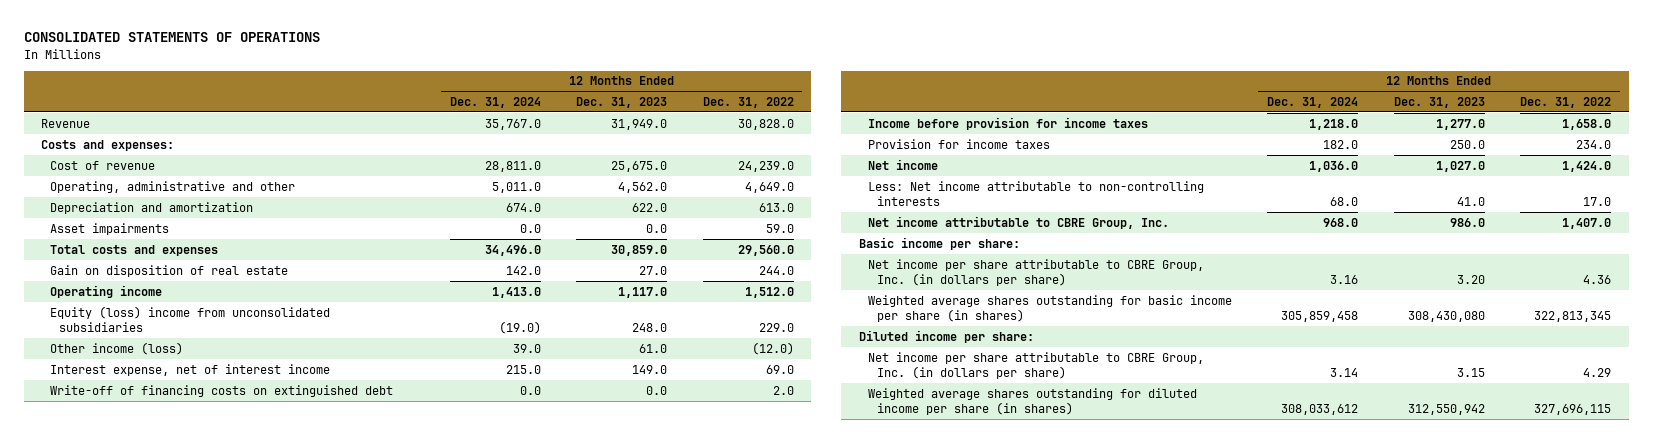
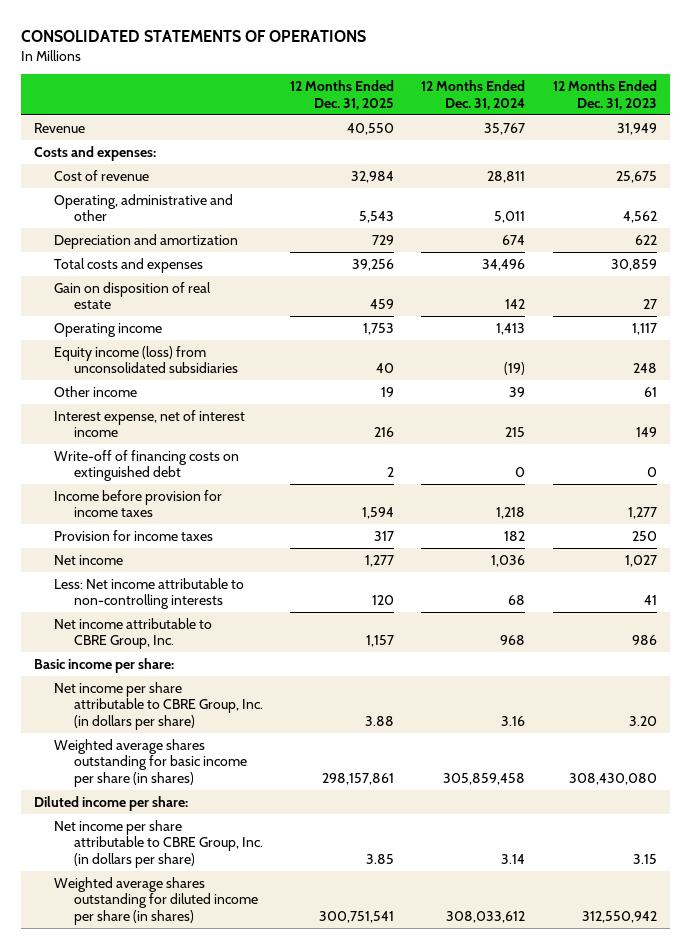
[702,96,794,108] Dec. 31, 2022 -> none
none -> [290,80,395,110] 12 Months Ended Dec. 31, 2025
[484,118,541,130] 35,767.0 -> [484,122,526,135] 35,767
[611,118,668,130] 31,949.0 -> [616,122,657,135] 31,949
[50,222,170,235] Asset impairments -> none
[484,160,541,172] 28,811.0 -> [487,170,526,183] 28,811
[611,160,668,172] 25,675.0 -> [615,170,657,183] 25,675
[491,181,541,193] 5,011.0 -> [494,211,526,224] 5,011
[618,181,668,193] 4,562.0 -> [622,211,657,224] 4,562
[505,202,541,212] 674.0 -> [502,234,526,245] 674
[632,202,668,212] 622.0 -> [634,234,657,245] 622
[484,244,541,256] 34,496.0 -> [482,258,526,271] 34,496
[611,244,668,256] 30,859.0 -> [610,258,657,271] 30,859
[505,265,541,275] 142.0 -> [505,299,526,310] 142
[639,265,668,275] 27.0 -> [642,299,657,310] 27
[491,286,541,298] 1,413.0 -> [496,322,526,335] 1,413
[618,286,668,298] 1,117.0 -> [631,322,657,335] 1,117
[50,305,331,332] Equity (loss) income from unconsolidated subsidiaries -> [54,345,238,374] Equity income (loss) from unconsolidated subsidiaries
[498,320,541,334] (19.0) -> [504,362,526,376] (19)
[632,322,668,332] 248.0 -> [632,363,657,374] 248
[50,341,184,355] Other income (loss) -> [54,385,138,397] Other income
[512,343,541,353] 39.0 -> [509,386,526,397] 39
[639,343,668,353] 61.0 -> [643,386,657,397] 61
[505,364,541,374] 215.0 -> [505,427,526,438] 215
[632,364,668,374] 149.0 -> [635,427,657,438] 149
[519,385,541,395] 0.0 -> [515,467,526,478] 0
[646,385,668,395] 0.0 -> [646,467,657,478] 0
[1309,118,1359,130] 1,218.0 -> [496,507,526,520] 1,218
[1435,118,1485,130] 1,277.0 -> [627,507,657,520] 1,277
[1323,139,1359,149] 182.0 -> [504,530,526,541] 182
[1449,139,1485,149] 250.0 -> [631,530,657,541] 250
[1309,160,1359,172] 1,036.0 -> [491,554,526,567] 1,036
[1435,160,1485,172] 1,027.0 -> [624,554,657,567] 1,027
[1330,196,1359,206] 68.0 -> [508,595,526,606] 68
[1456,196,1485,206] 41.0 -> [643,595,657,606] 41
[1323,217,1359,227] 968.0 -> [500,635,526,646] 968
[1449,217,1485,227] 986.0 -> [631,635,657,646] 986

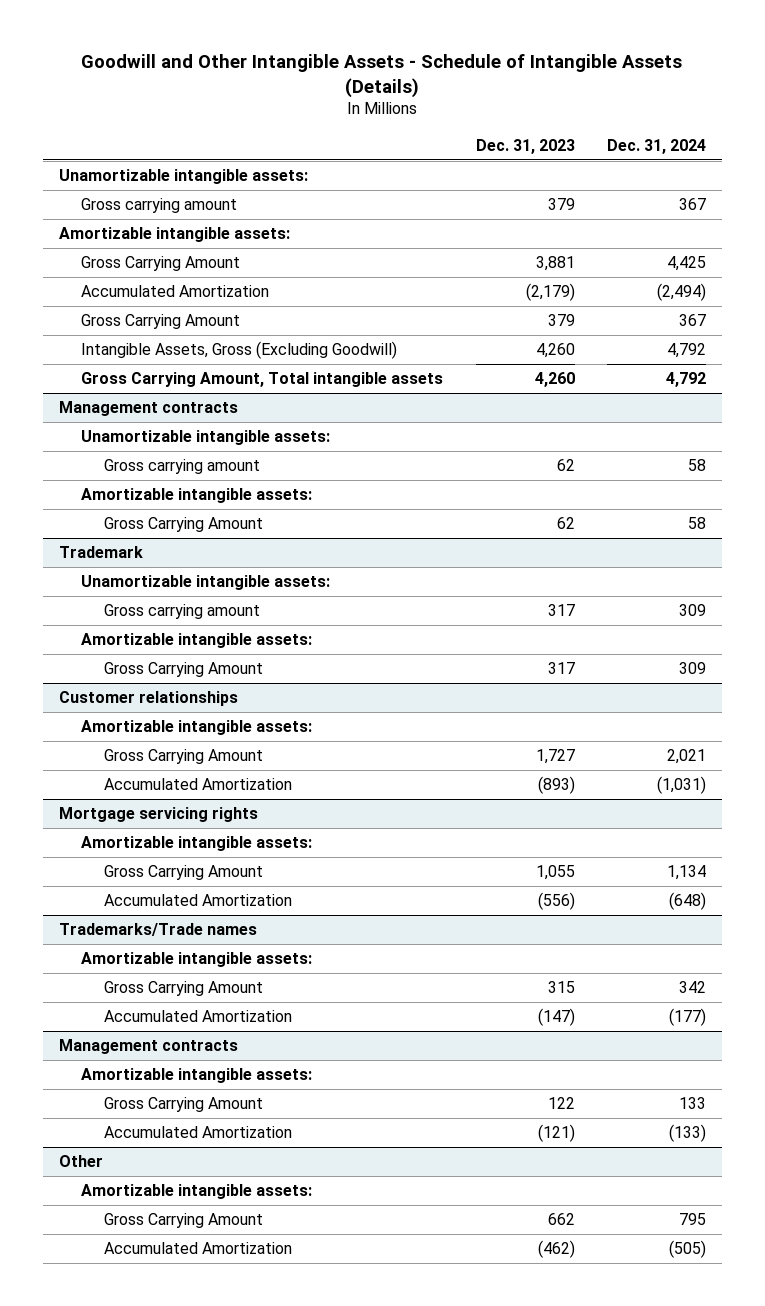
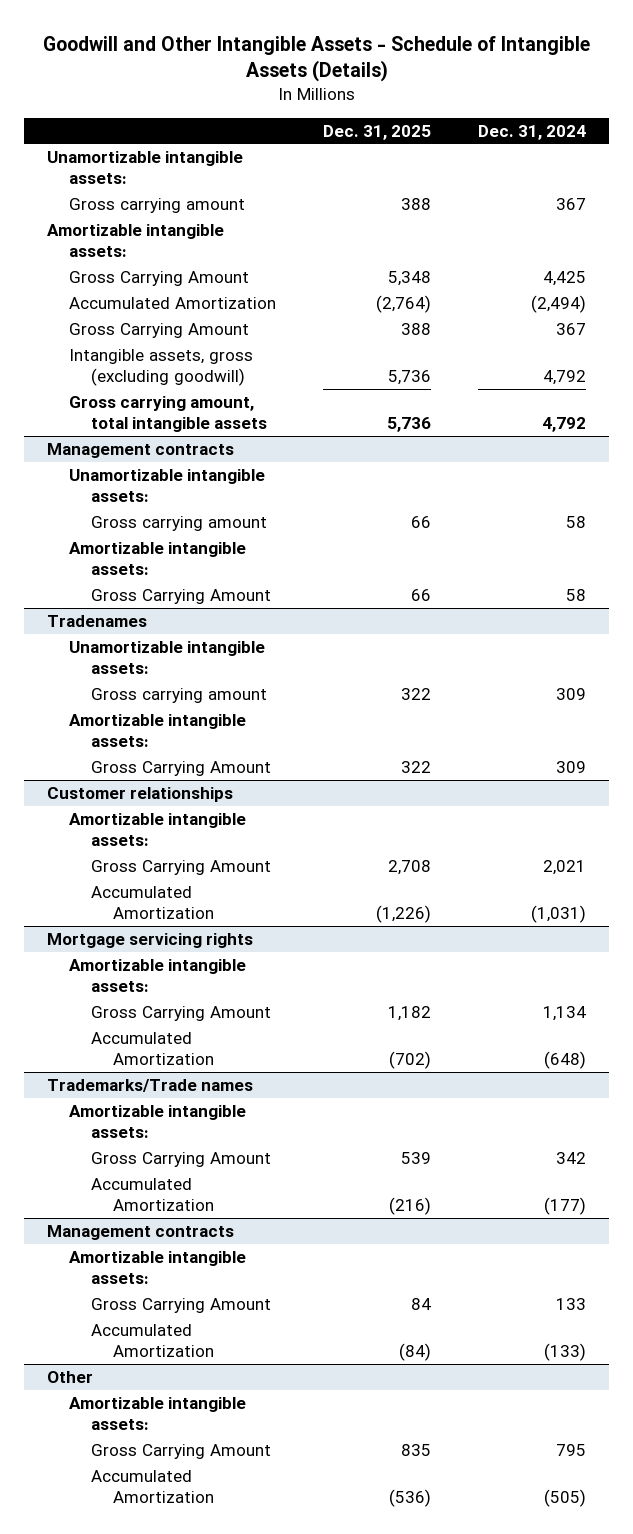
[475,138,575,154] Dec. 31, 2023 -> none
none -> [323,124,432,140] Dec. 31, 2025
[81,341,398,360] Intangible Assets, Gross (Excluding Goodwill) -> [69,348,254,387] Intangible assets, gross (excluding goodwill)
[81,372,444,388] Gross Carrying Amount, Total intangible assets -> [69,395,268,433] Gross carrying amount, total intangible assets
[58,546,143,559] Trademark -> [47,614,148,627] Tradenames

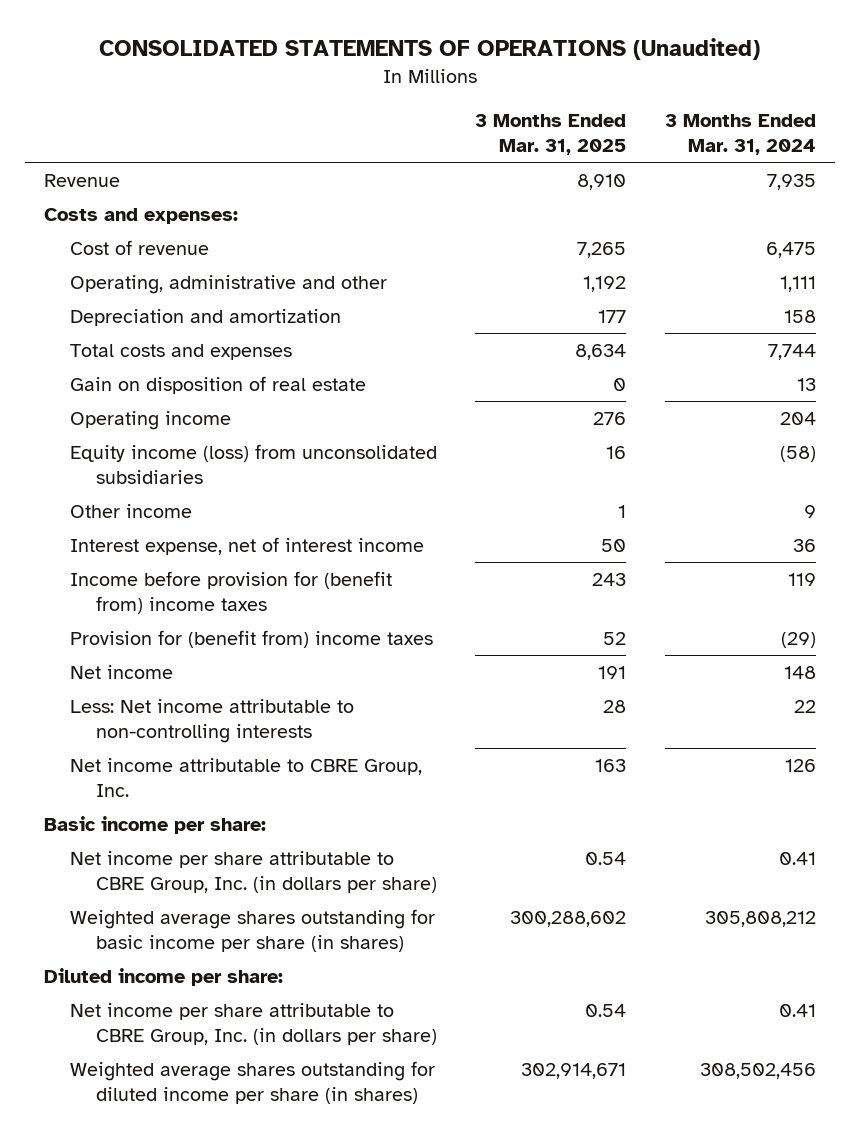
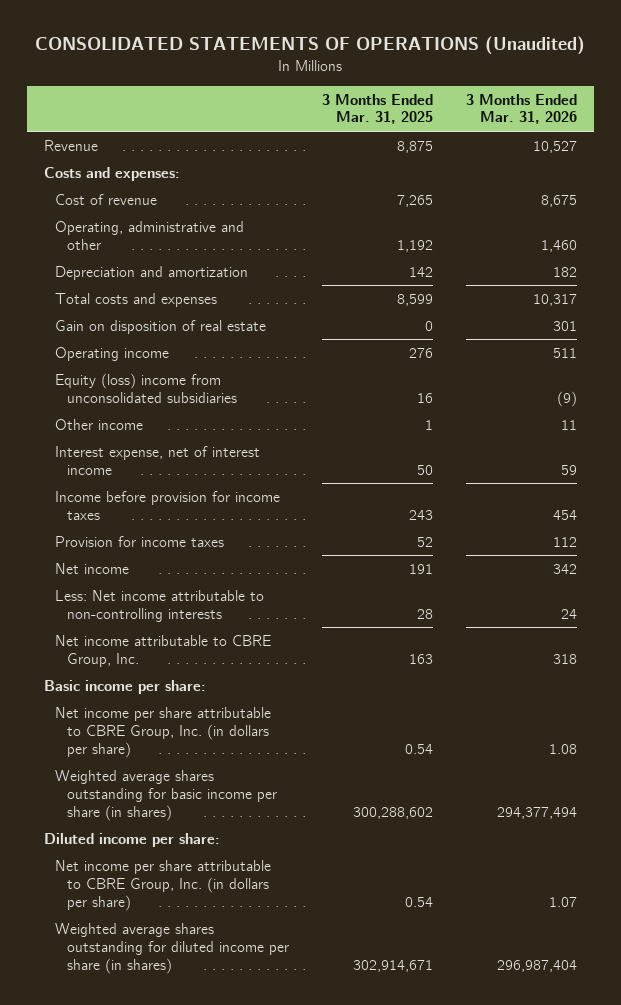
[665,113,817,156] 3 Months Ended Mar. 31, 2024 -> none
none -> [466,93,578,125] 3 Months Ended Mar. 31, 2026
[577,173,627,190] 8,910 -> [397,140,434,153] 8,875
[598,309,627,323] 177 -> [409,266,434,277] 142
[575,343,627,360] 8,634 -> [397,293,434,306] 8,599
[69,443,437,484] Equity income (loss) from unconsolidated subsidiaries -> [55,372,238,403] Equity (loss) income from unconsolidated subsidiaries
[69,570,392,614] Income before provision for (benefit from) income taxes -> [55,490,281,520] Income before provision for income taxes
[69,629,433,648] Provision for (benefit from) income taxes -> [55,535,225,547] Provision for income taxes

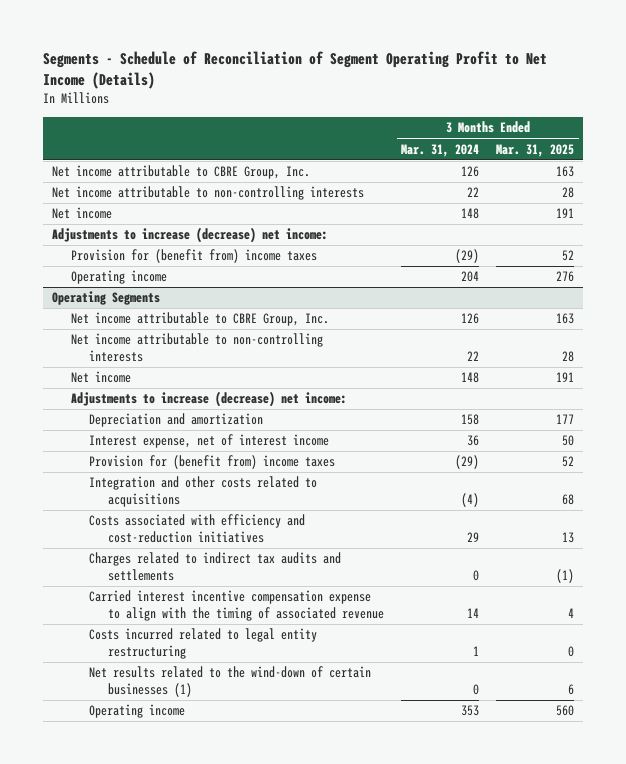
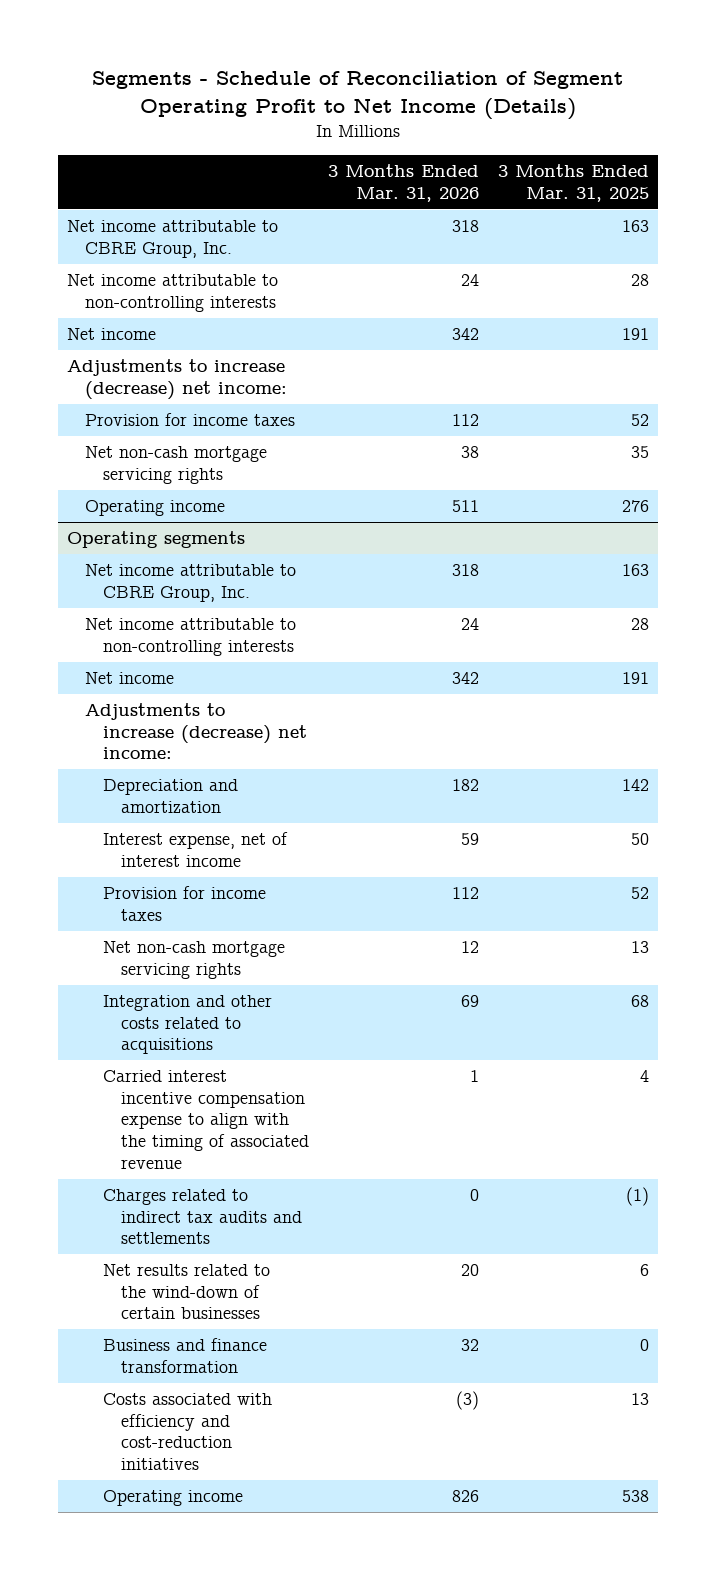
[401,143,480,157] Mar. 31, 2024 -> none
none -> [327,164,479,202] 3 Months Ended Mar. 31, 2026
[70,249,317,264] Provision for (benefit from) income taxes -> [85,413,296,427] Provision for income taxes
none -> [85,446,268,484] Net non-cash mortgage servicing rights
[51,291,160,306] Operating Segments -> [67,531,246,549] Operating segments
[556,414,575,425] 177 -> [621,779,649,792] 142
[89,455,336,470] Provision for (benefit from) income taxes -> [103,886,267,921] Provision for income taxes
none -> [103,941,286,979] Net non-cash mortgage servicing rights
[89,514,306,544] Costs associated with efficiency and cost-reduction initiatives -> none
[89,552,342,582] Charges related to indirect tax audits and settlements -> none
[89,628,318,660] Costs incurred related to legal entity restructuring -> none
none -> [103,1189,303,1245] Charges related to indirect tax audits and settlements
[89,666,372,698] Net results related to the wind-down of certain businesses (1) -> [103,1264,271,1320] Net results related to the wind-down of certain businesses
none -> [103,1338,268,1373] Business and finance transformation
none -> [103,1393,273,1471] Costs associated with efficiency and cost-reduction initiatives
[556,705,575,717] 560 -> [621,1490,649,1503] 538

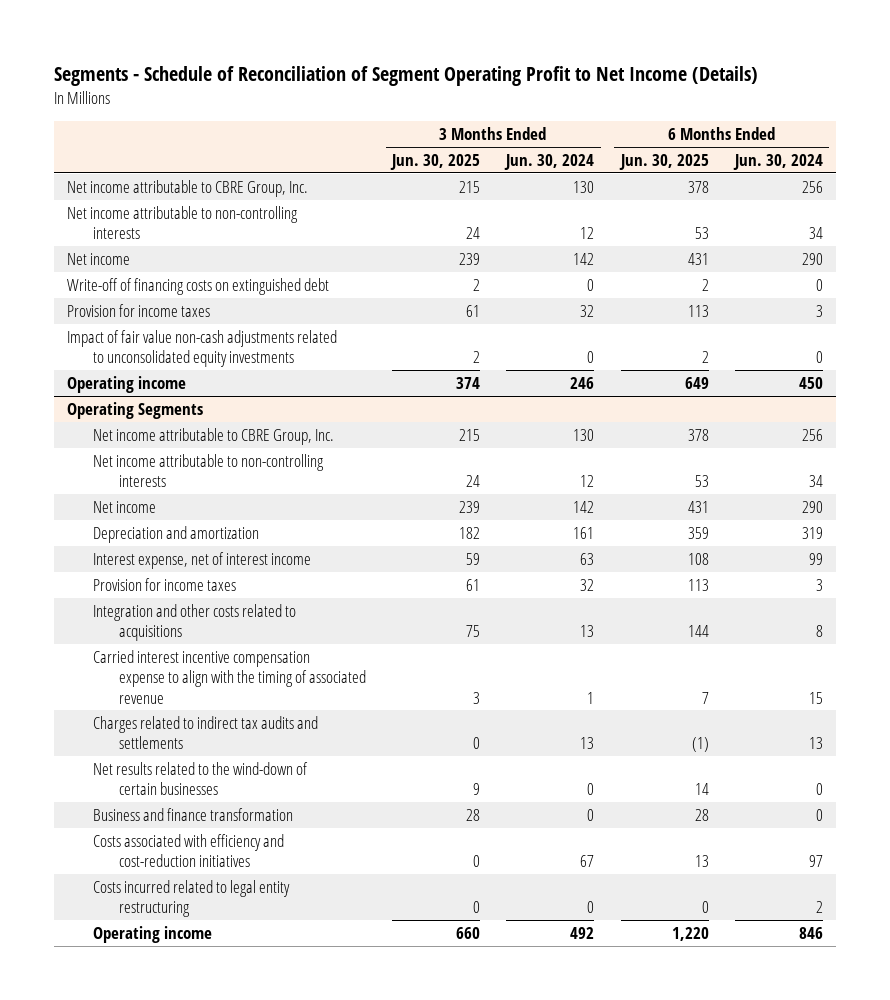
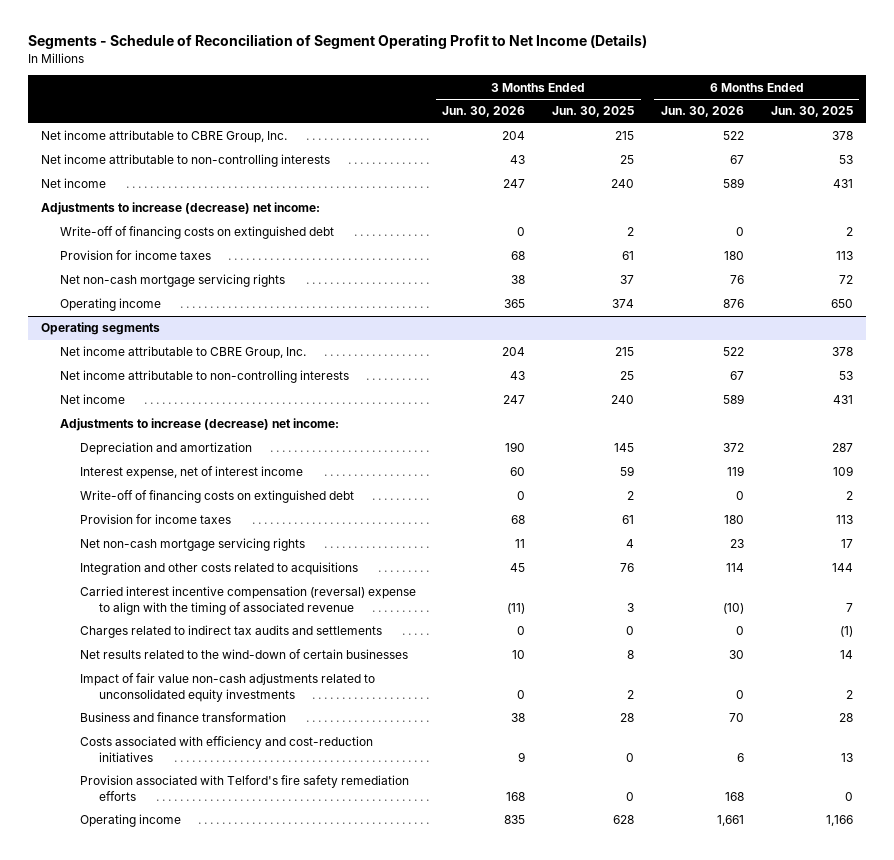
[504,154,595,171] Jun. 30, 2024 -> none
[732,154,823,171] Jun. 30, 2024 -> none
none -> [442,106,526,118] Jun. 30, 2026
none -> [660,106,744,118] Jun. 30, 2026
[466,227,481,240] 24 -> [620,155,635,165] 25
[459,253,481,266] 239 -> [611,179,635,189] 240
none -> [40,202,320,216] Adjustments to increase (decrease) net income:
[67,330,338,368] Impact of fair value non-cash adjustments related to unconsolidated equity investments -> none
none -> [60,274,286,288] Net non-cash mortgage servicing rights
[684,377,709,390] 649 -> [830,299,853,309] 650
[67,402,204,420] Operating Segments -> [40,322,160,336] Operating segments
[466,475,481,488] 24 -> [620,371,635,381] 25
[459,501,481,514] 239 -> [611,395,635,405] 240
none -> [60,418,340,432] Adjustments to increase (decrease) net income:
[459,527,481,540] 182 -> [614,443,635,453] 145
[687,527,709,540] 359 -> [831,443,853,453] 287
[687,553,709,566] 108 -> [832,466,853,477] 109
none -> [79,490,354,504] Write-off of financing costs on extinguished debt
none -> [79,538,305,552] Net non-cash mortgage servicing rights
[466,625,481,638] 75 -> [620,563,635,573] 76
[93,650,367,704] Carried interest incentive compensation expense to align with the timing of associated revenue -> [79,586,416,615] Carried interest incentive compensation (reversal) expense to align with the timing of associated revenue
[473,783,481,796] 9 -> [627,650,635,660] 8
none -> [79,673,375,702] Impact of fair value non-cash adjustments related to unconsolidated equity investments
[93,880,291,918] Costs incurred related to legal entity restructuring -> none
none -> [79,775,409,801] Provision associated with Telford's fire safety remediation efforts
[456,927,481,940] 660 -> [613,815,635,825] 628
[671,927,709,942] 1,220 -> [825,815,853,827] 1,166

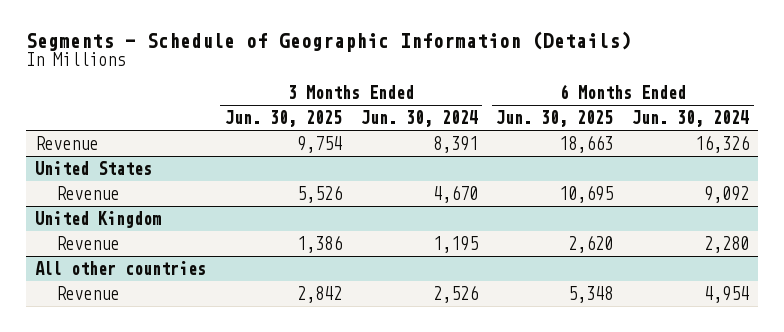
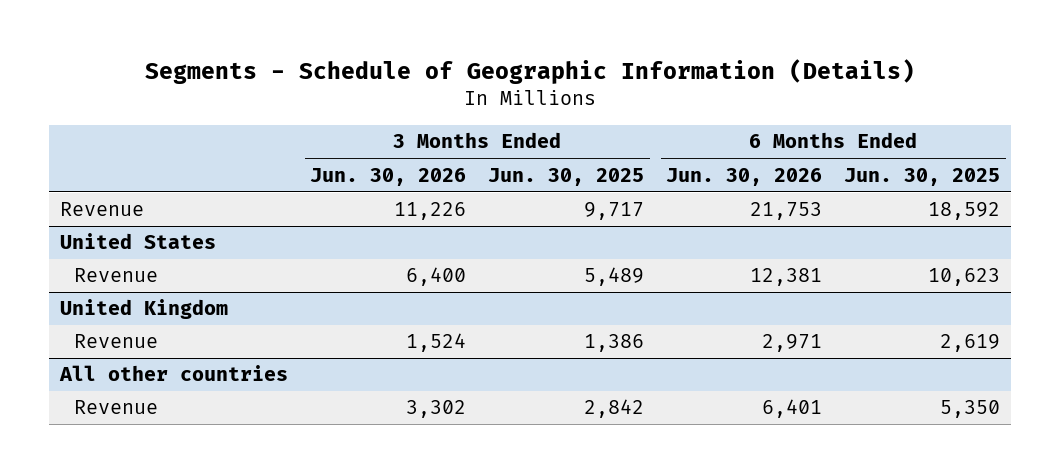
[360,109,478,127] Jun. 30, 2024 -> none
[631,109,749,127] Jun. 30, 2024 -> none
none -> [310,167,467,186] Jun. 30, 2026
none -> [666,167,823,186] Jun. 30, 2026
[297,135,343,153] 9,754 -> [584,202,645,221] 9,717
[559,134,614,153] 18,663 -> [928,202,1001,221] 18,592
[297,184,343,203] 5,526 -> [584,267,645,287] 5,489
[559,184,614,203] 10,695 -> [928,268,1001,287] 10,623
[568,234,614,253] 2,620 -> [940,334,1001,353] 2,619
[568,285,614,303] 5,348 -> [940,400,1001,419] 5,350

